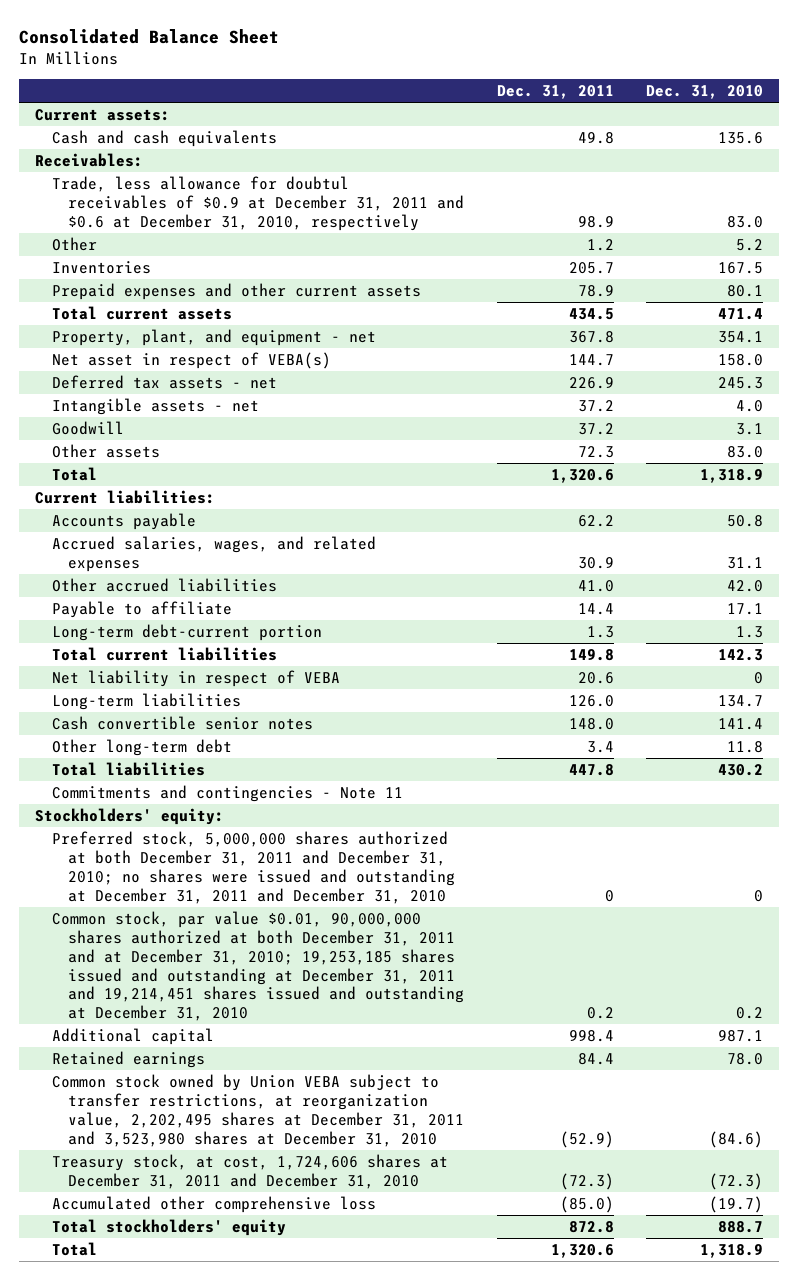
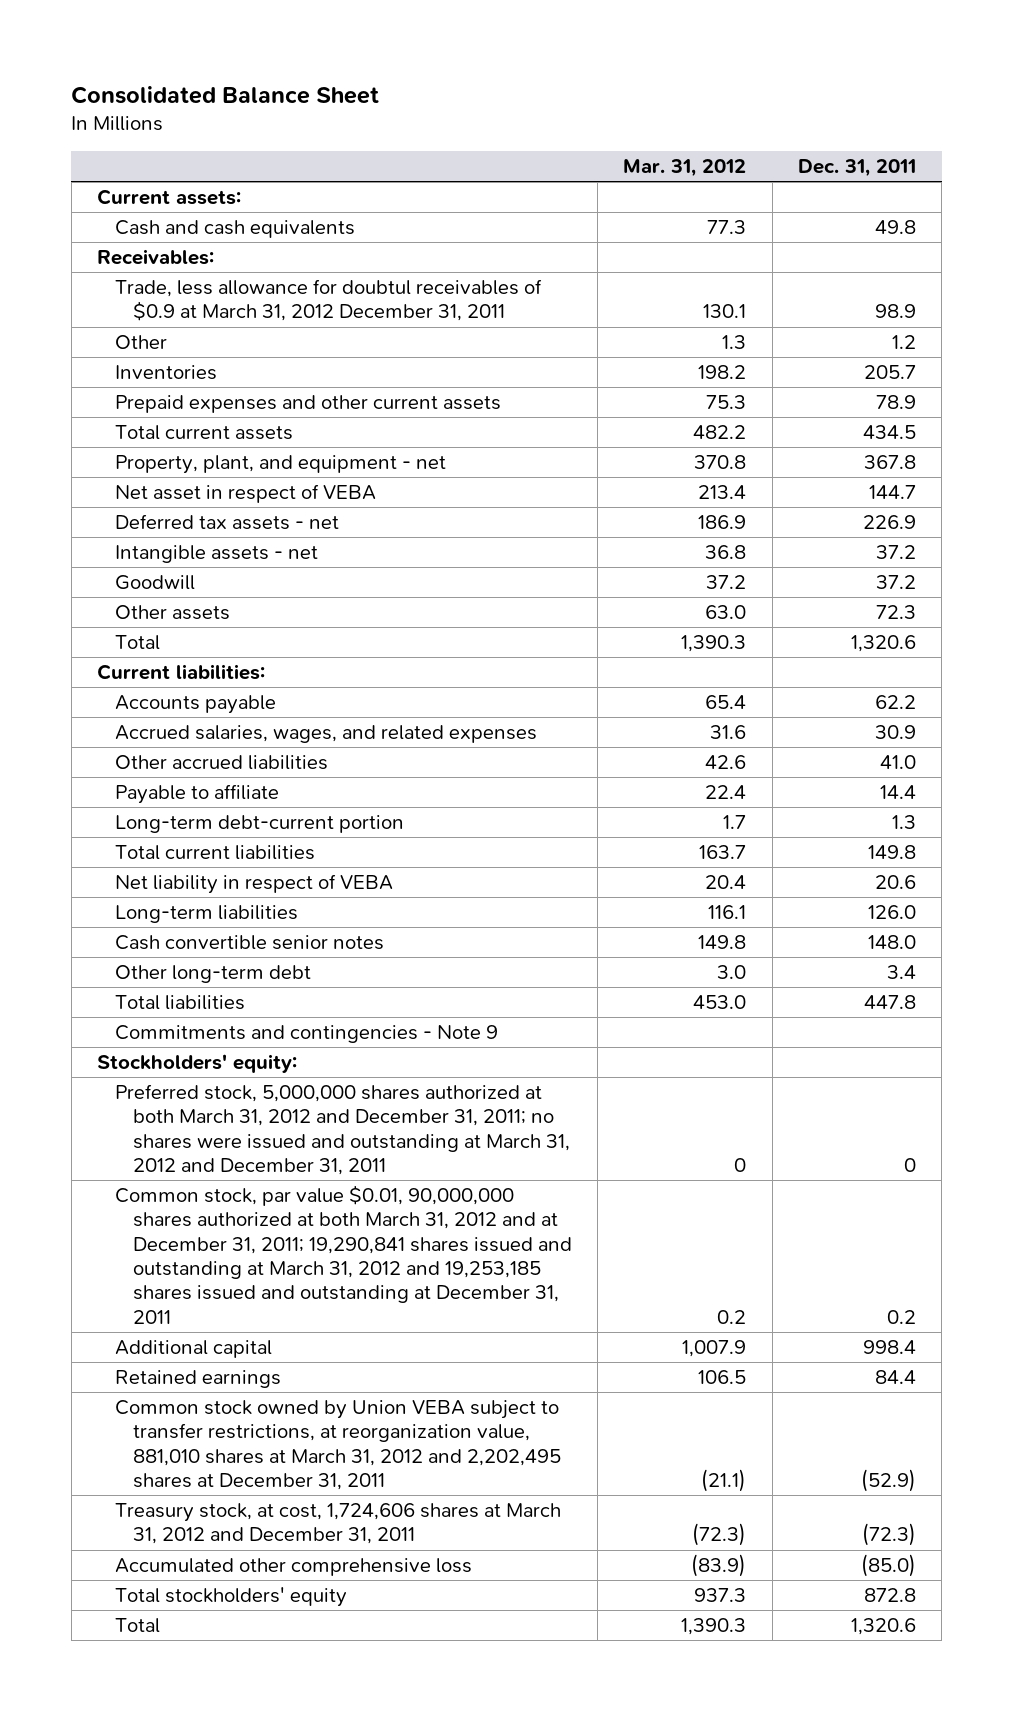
[645,85,763,100] Dec. 31, 2010 -> none
none -> [623,158,747,177] Mar. 31, 2012
[51,175,465,231] Trade, less allowance for doubtul receivables of $0.9 at December 31, 2011 and $0.6 at December 31, 2010, respectively -> [114,279,542,322] Trade, less allowance for doubtul receivables of $0.9 at March 31, 2012 December 31, 2011
[51,351,331,369] Net asset in respect of VEBA(s) -> [114,484,376,504] Net asset in respect of VEBA
[51,784,403,802] Commitments and contingencies - Note 11 -> [114,1025,498,1044] Commitments and contingencies - Note 9
[51,830,456,904] Preferred stock, 5,000,000 shares authorized at both December 31, 2011 and December 31, 2010; no shares were issued and outstanding at December 31, 2011 and December 31, 2010 -> [114,1084,570,1176] Preferred stock, 5,000,000 shares authorized at both March 31, 2012 and December 31, 2011; no shares were issued and outstanding at March 31, 2012 and December 31, 2011
[51,910,465,1022] Common stock, par value $0.01, 90,000,000 shares authorized at both December 31, 2011 and at December 31, 2010; 19,253,185 shares issued and outstanding at December 31, 2011 and 19,214,451 shares issued and outstanding at December 31, 2010 -> [114,1185,572,1324] Common stock, par value $0.01, 90,000,000 shares authorized at both March 31, 2012 and at December 31, 2011; 19,290,841 shares issued and outstanding at March 31, 2012 and 19,253,185 shares issued and outstanding at December 31, 2011
[51,1073,465,1147] Common stock owned by Union VEBA subject to transfer restrictions, at reorganization value, 2,202,495 shares at December 31, 2011 and 3,523,980 shares at December 31, 2010 -> [114,1400,561,1491] Common stock owned by Union VEBA subject to transfer restrictions, at reorganization value, 881,010 shares at March 31, 2012 and 2,202,495 shares at December 31, 2011
[51,1153,448,1189] Treasury stock, at cost, 1,724,606 shares at December 31, 2011 and December 31, 2010 -> [114,1503,561,1545] Treasury stock, at cost, 1,724,606 shares at March 31, 2012 and December 31, 2011

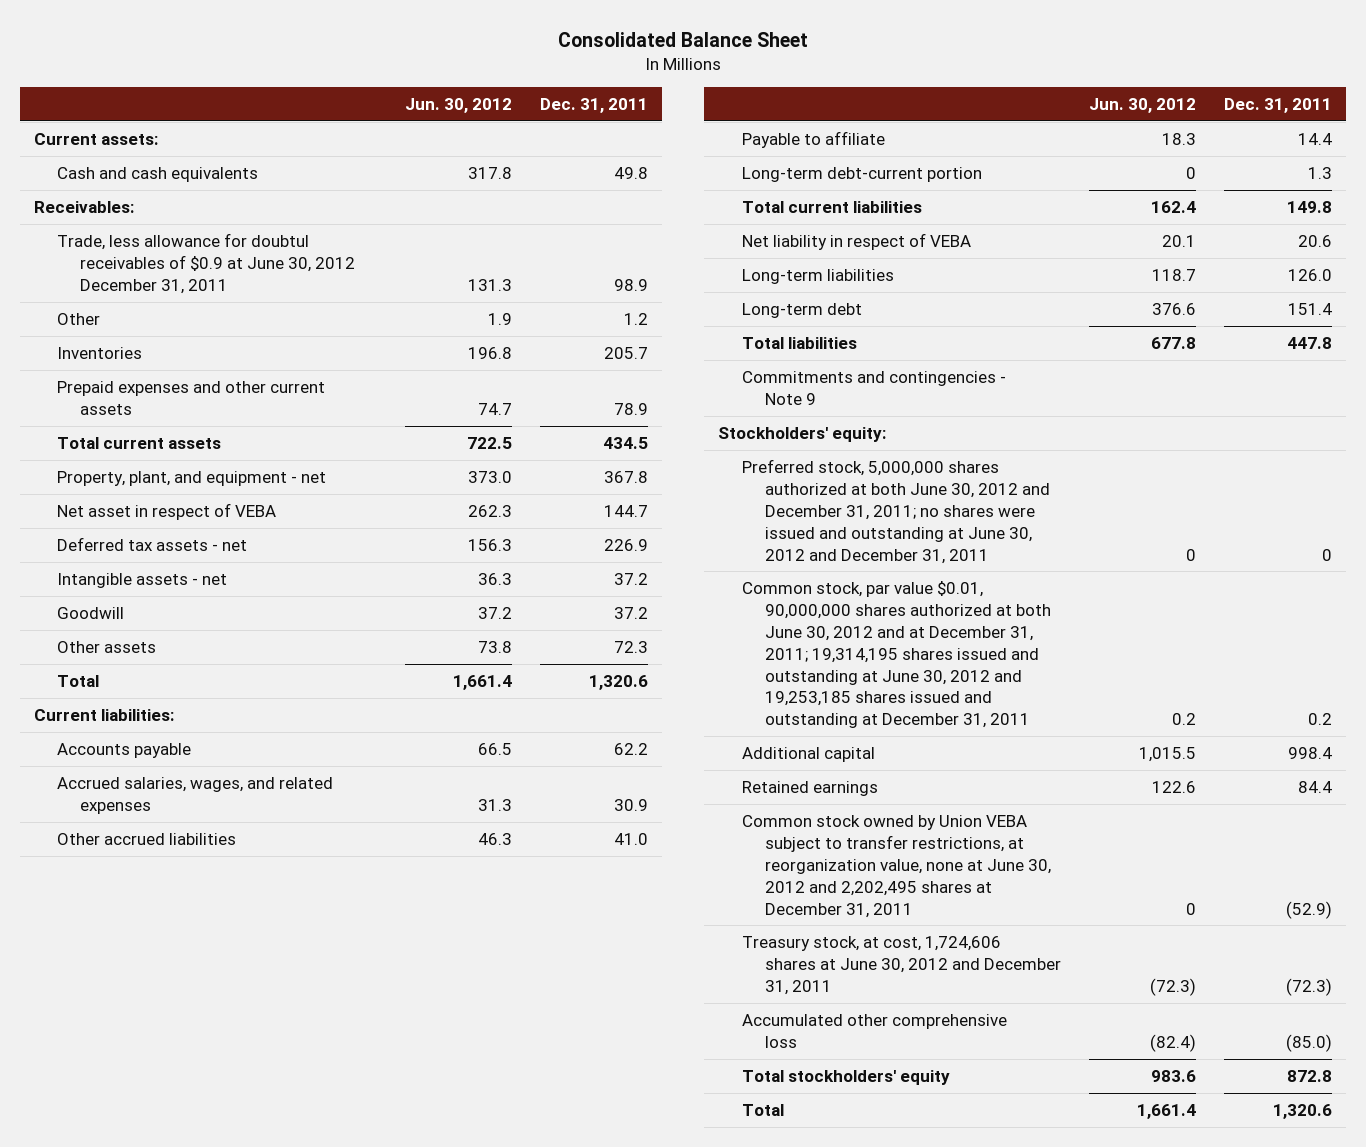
[623,158,747,177] Mar. 31, 2012 -> none
none -> [404,97,512,113] Jun. 30, 2012
[114,279,542,322] Trade, less allowance for doubtul receivables of $0.9 at March 31, 2012 December 31, 2011 -> [57,233,356,294] Trade, less allowance for doubtul receivables of $0.9 at June 30, 2012 December 31, 2011
[114,935,384,951] Cash convertible senior notes -> none
[114,965,311,984] Other long-term debt -> [741,303,862,319] Long-term debt
[887,965,917,980] 3.4 -> [1287,303,1332,316] 151.4
[114,1084,570,1176] Preferred stock, 5,000,000 shares authorized at both March 31, 2012 and December 31, 2011; no shares were issued and outstanding at March 31, 2012 and December 31, 2011 -> [741,459,1050,564] Preferred stock, 5,000,000 shares authorized at both June 30, 2012 and December 31, 2011; no shares were issued and outstanding at June 30, 2012 and December 31, 2011
[114,1185,572,1324] Common stock, par value $0.01, 90,000,000 shares authorized at both March 31, 2012 and at December 31, 2011; 19,290,841 shares issued and outstanding at March 31, 2012 and 19,253,185 shares issued and outstanding at December 31, 2011 -> [741,581,1051,729] Common stock, par value $0.01, 90,000,000 shares authorized at both June 30, 2012 and at December 31, 2011; 19,314,195 shares issued and outstanding at June 30, 2012 and 19,253,185 shares issued and outstanding at December 31, 2011
[114,1400,561,1491] Common stock owned by Union VEBA subject to transfer restrictions, at reorganization value, 881,010 shares at March 31, 2012 and 2,202,495 shares at December 31, 2011 -> [741,815,1051,918] Common stock owned by Union VEBA subject to transfer restrictions, at reorganization value, none at June 30, 2012 and 2,202,495 shares at December 31, 2011
[114,1503,561,1545] Treasury stock, at cost, 1,724,606 shares at March 31, 2012 and December 31, 2011 -> [741,936,1061,995] Treasury stock, at cost, 1,724,606 shares at June 30, 2012 and December 31, 2011

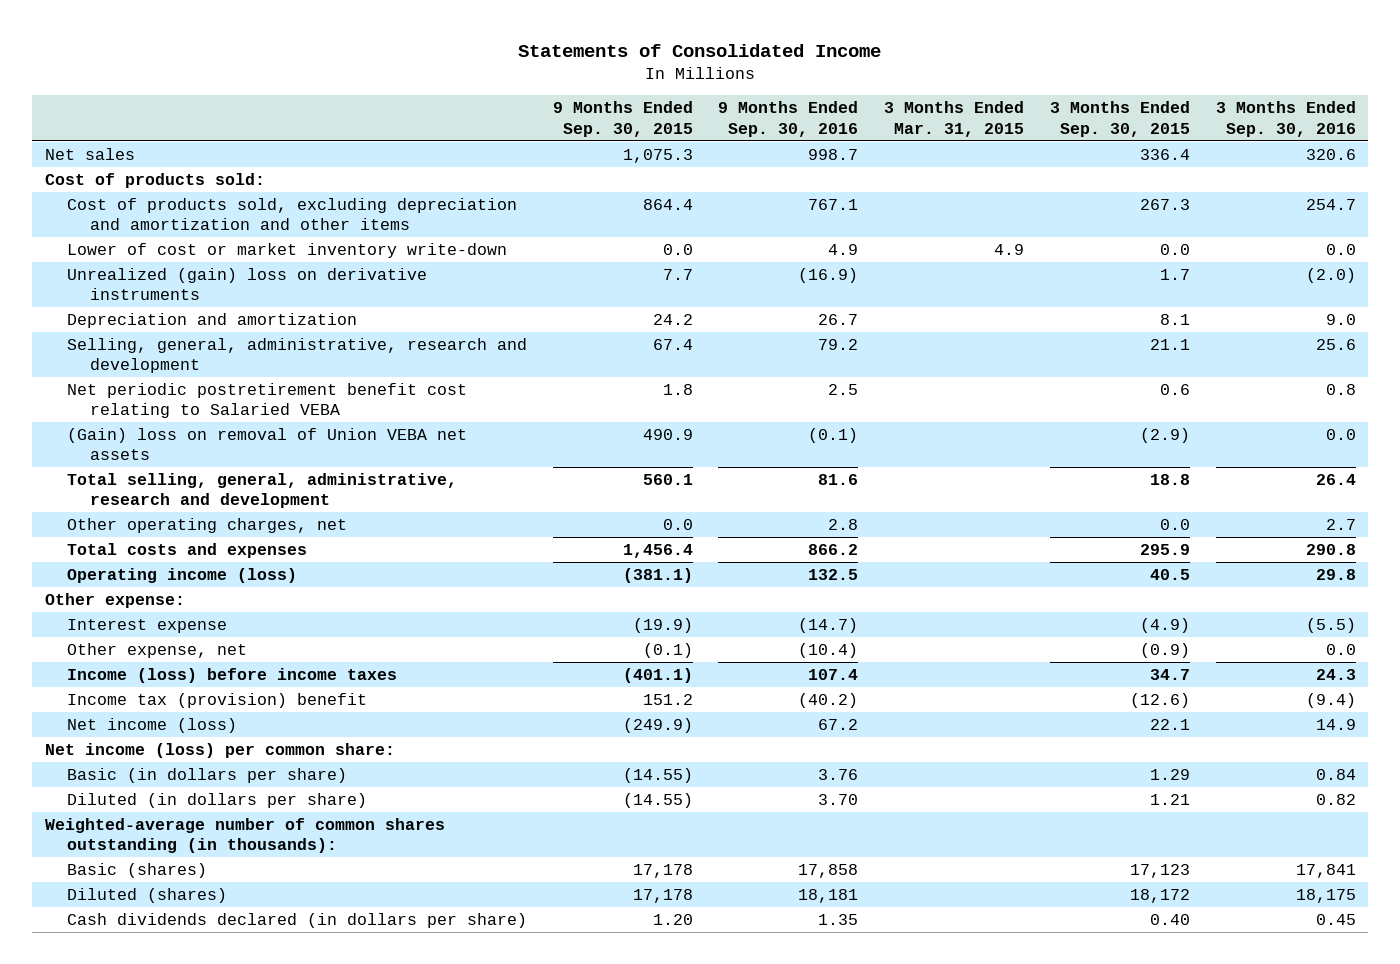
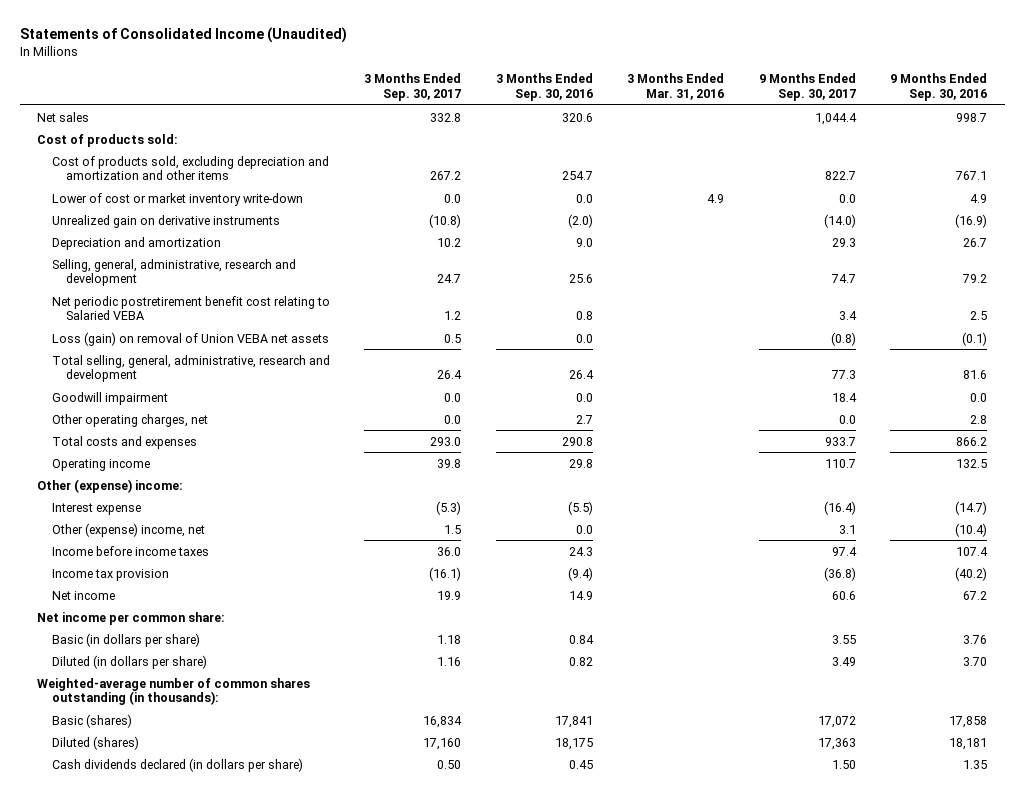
[518,44,882,58] Statements of Consolidated Income -> [20,27,348,44] Statements of Consolidated Income (Unaudited)
[552,101,693,137] 9 Months Ended Sep. 30, 2015 -> none
[884,101,1025,137] 3 Months Ended Mar. 31, 2015 -> none
[1049,101,1190,137] 3 Months Ended Sep. 30, 2015 -> none
none -> [364,73,462,101] 3 Months Ended Sep. 30, 2017
none -> [627,73,725,100] 3 Months Ended Mar. 31, 2016
none -> [758,73,856,101] 9 Months Ended Sep. 30, 2017
[67,267,428,301] Unrealized (gain) loss on derivative instruments -> [51,214,280,228] Unrealized gain on derivative instruments
[67,427,468,461] (Gain) loss on removal of Union VEBA net assets -> [51,331,329,346] Loss (gain) on removal of Union VEBA net assets
none -> [51,391,168,405] Goodwill impairment
[67,567,298,583] Operating income (loss) -> [51,458,150,471] Operating income
[44,592,185,608] Other expense: -> [37,478,184,493] Other (expense) income:
[67,642,248,658] Other expense, net -> [51,522,205,537] Other (expense) income, net
[67,667,398,683] Income (loss) before income taxes -> [51,545,209,556] Income before income taxes
[67,692,368,708] Income tax (provision) benefit -> [51,568,169,581] Income tax provision
[67,717,238,733] Net income (loss) -> [51,590,115,600] Net income
[44,742,395,758] Net income (loss) per common share: -> [37,611,226,625] Net income per common share:

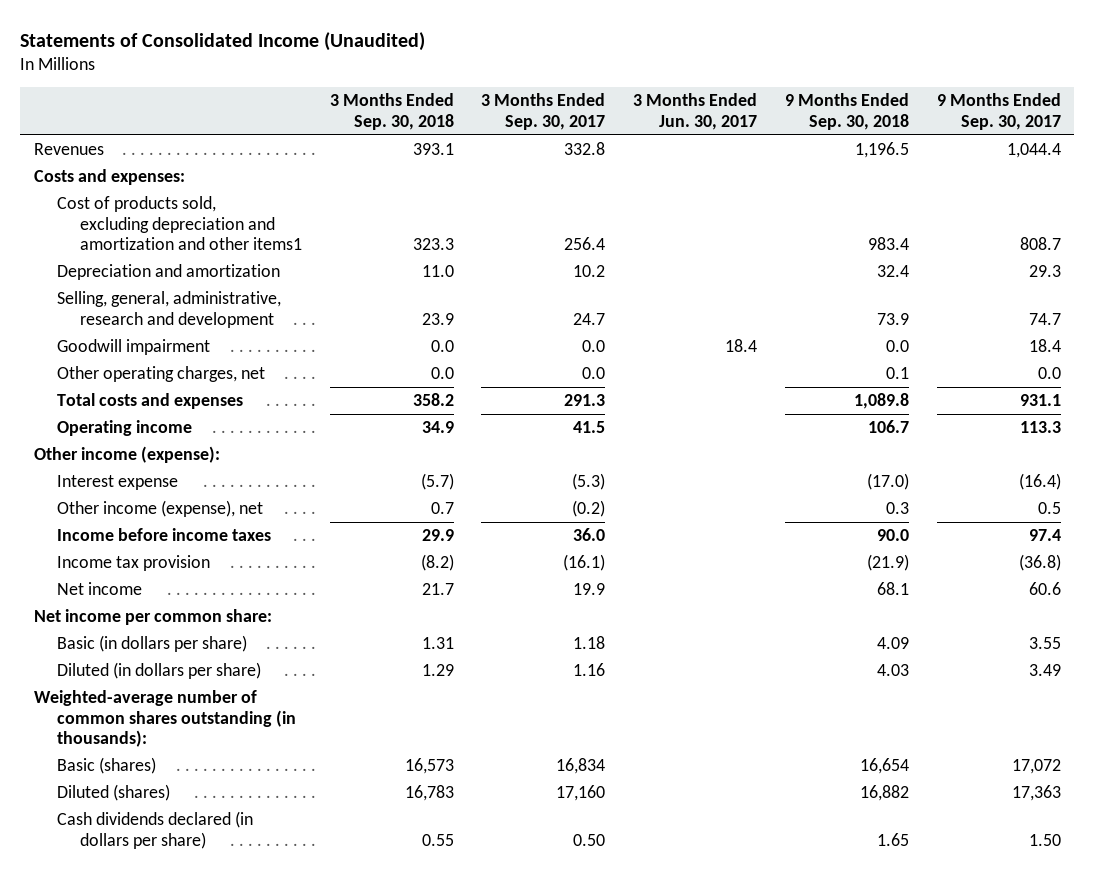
[495,73,593,101] 3 Months Ended Sep. 30, 2016 -> none
[627,73,725,100] 3 Months Ended Mar. 31, 2016 -> none
[890,73,988,101] 9 Months Ended Sep. 30, 2016 -> none
none -> [329,93,454,131] 3 Months Ended Sep. 30, 2018
none -> [633,93,758,131] 3 Months Ended Jun. 30, 2017
none -> [784,93,909,131] 9 Months Ended Sep. 30, 2018
[37,133,179,147] Cost of products sold: -> none
[51,192,303,206] Lower of cost or market inventory write-down -> none
[51,214,280,228] Unrealized gain on derivative instruments -> none
[37,111,90,122] Net sales -> [33,143,104,156] Revenues
none -> [33,169,185,186] Costs and expenses:
[51,155,329,180] Cost of products sold, excluding depreciation and amortization and other items -> [56,196,303,251] Cost of products sold, excluding depreciation and amortization and other items1
[430,170,462,180] 267.2 -> [564,237,606,251] 256.4
[824,170,856,180] 822.7 -> [1019,237,1061,251] 808.7
[51,295,330,320] Net periodic postretirement benefit cost relating to Salaried VEBA -> none
[51,331,329,346] Loss (gain) on removal of Union VEBA net assets -> none
[51,354,330,382] Total selling, general, administrative, research and development -> none
[430,436,462,446] 293.0 -> [564,394,606,407] 291.3
[824,436,856,446] 933.7 -> [1019,394,1061,407] 931.1
[437,458,462,468] 39.8 -> [573,421,606,434] 41.5
[824,458,856,468] 110.7 -> [1019,421,1061,434] 113.3
[37,478,184,493] Other (expense) income: -> [33,446,220,464] Other income (expense):
[51,522,205,537] Other (expense) income, net -> [56,500,263,518] Other income (expense), net
[444,524,462,534] 1.5 -> [572,500,606,518] (0.2)
[838,524,856,534] 3.1 -> [1037,502,1061,515] 0.5

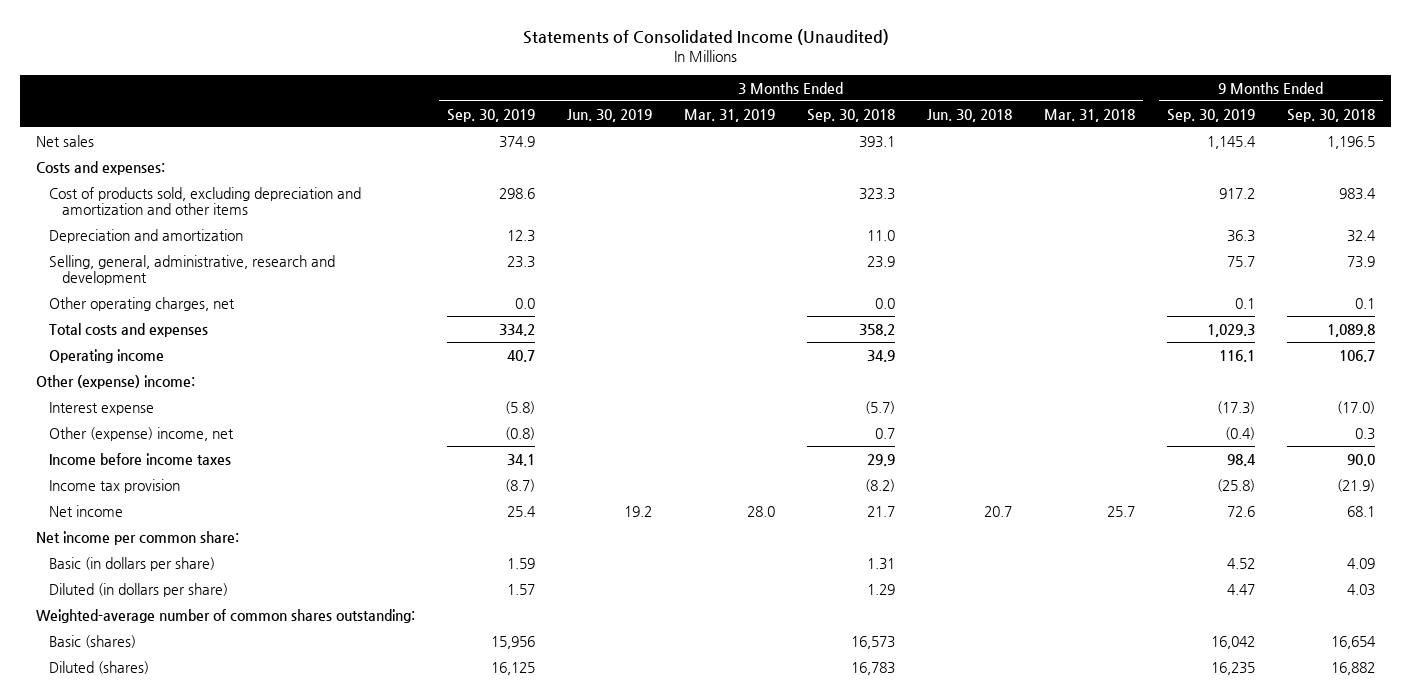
[481,93,606,131] 3 Months Ended Sep. 30, 2017 -> none
[633,93,758,131] 3 Months Ended Jun. 30, 2017 -> none
[936,93,1061,131] 9 Months Ended Sep. 30, 2017 -> none
none -> [447,108,536,122] Sep. 30, 2019
none -> [567,108,653,122] Jun. 30, 2019
none -> [684,108,776,122] Mar. 31, 2019
none -> [927,108,1013,122] Jun. 30, 2018
none -> [1044,108,1136,122] Mar. 31, 2018
none -> [1167,108,1256,122] Sep. 30, 2019
[33,143,104,156] Revenues -> [36,134,95,147] Net sales
[56,196,303,251] Cost of products sold, excluding depreciation and amortization and other items1 -> [49,186,362,216] Cost of products sold, excluding depreciation and amortization and other items
[56,339,210,356] Goodwill impairment -> none
[33,446,220,464] Other income (expense): -> [36,374,196,389] Other (expense) income:
[56,500,263,518] Other income (expense), net -> [49,426,235,441] Other (expense) income, net
[33,690,296,748] Weighted-average number of common shares outstanding (in thousands): -> [36,608,416,623] Weighted-average number of common shares outstanding:
[56,811,253,849] Cash dividends declared (in dollars per share) -> none

